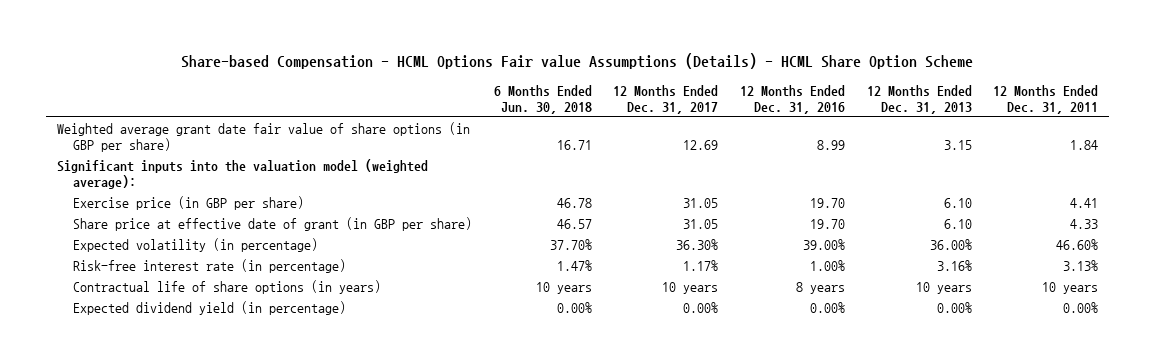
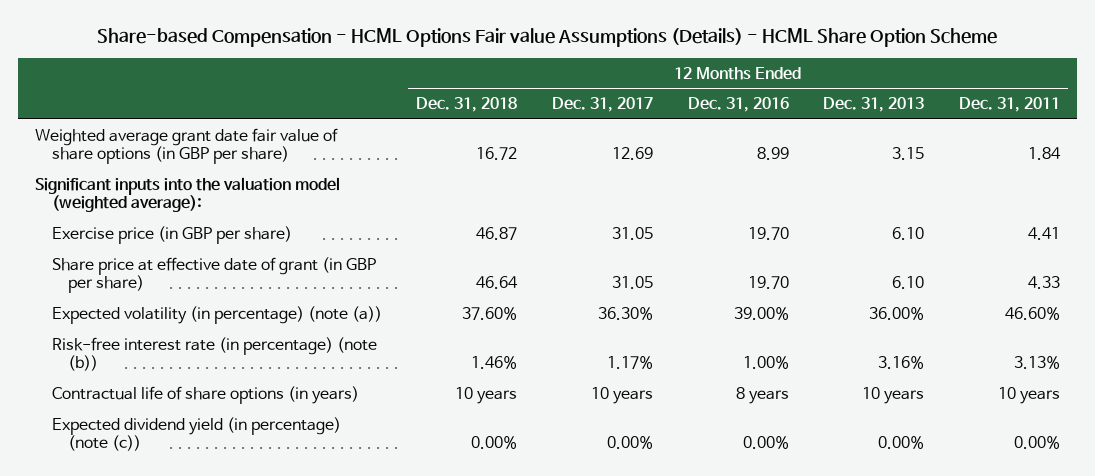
[493,84,592,114] 6 Months Ended Jun. 30, 2018 -> none
none -> [416,97,518,113] Dec. 31, 2018
[72,237,318,252] Expected volatility (in percentage) -> [51,305,382,324] Expected volatility (in percentage) (note (a))
[72,258,346,273] Risk-free interest rate (in percentage) -> [51,336,377,372] Risk-free interest rate (in percentage) (note (b))
[72,300,346,315] Expected dividend yield (in percentage) -> [51,416,341,452] Expected dividend yield (in percentage) (note (c))

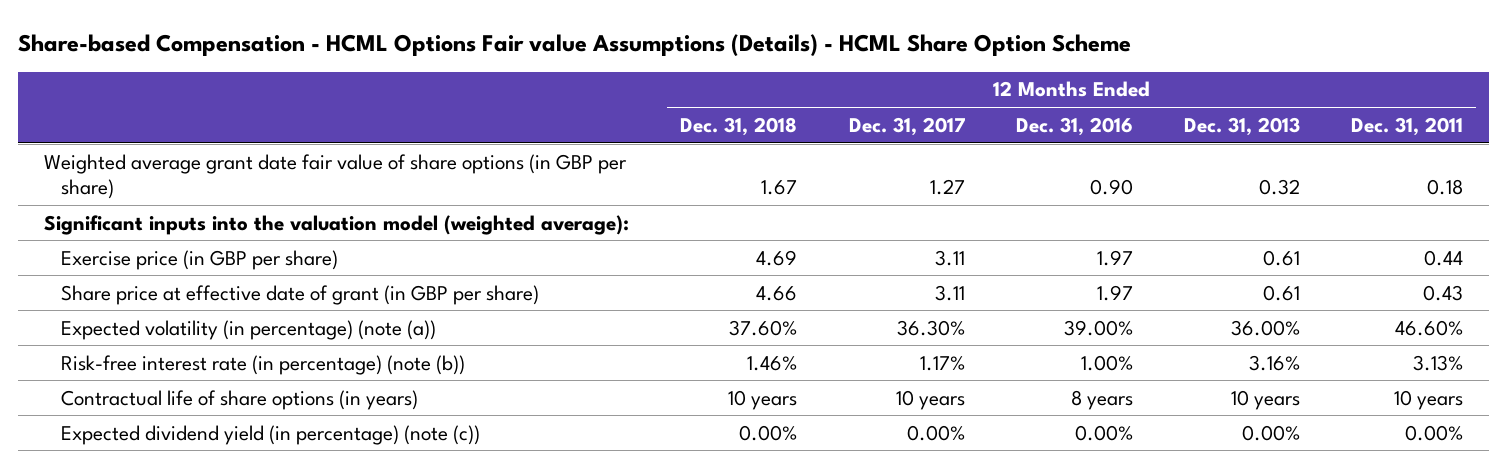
[476,147,518,161] 16.72 -> [761,180,798,196] 1.67
[611,147,653,161] 12.69 -> [929,179,965,196] 1.27
[756,147,789,161] 8.99 -> [1089,179,1133,196] 0.90
[892,147,925,161] 3.15 -> [1259,179,1301,196] 0.32
[1027,147,1061,161] 1.84 -> [1427,179,1464,196] 0.18
[476,226,518,240] 46.87 -> [756,249,798,266] 4.69
[611,226,653,240] 31.05 -> [934,249,965,266] 3.11
[747,226,789,240] 19.70 -> [1096,249,1133,266] 1.97
[892,226,925,240] 6.10 -> [1263,249,1301,266] 0.61
[1027,226,1060,240] 4.41 -> [1424,249,1464,266] 0.44
[476,276,519,290] 46.64 -> [756,285,798,301] 4.66
[611,276,653,290] 31.05 -> [934,284,965,301] 3.11
[747,276,789,290] 19.70 -> [1096,284,1133,301] 1.97
[892,276,925,290] 6.10 -> [1263,284,1301,301] 0.61
[1027,276,1060,290] 4.33 -> [1423,284,1464,301] 0.43

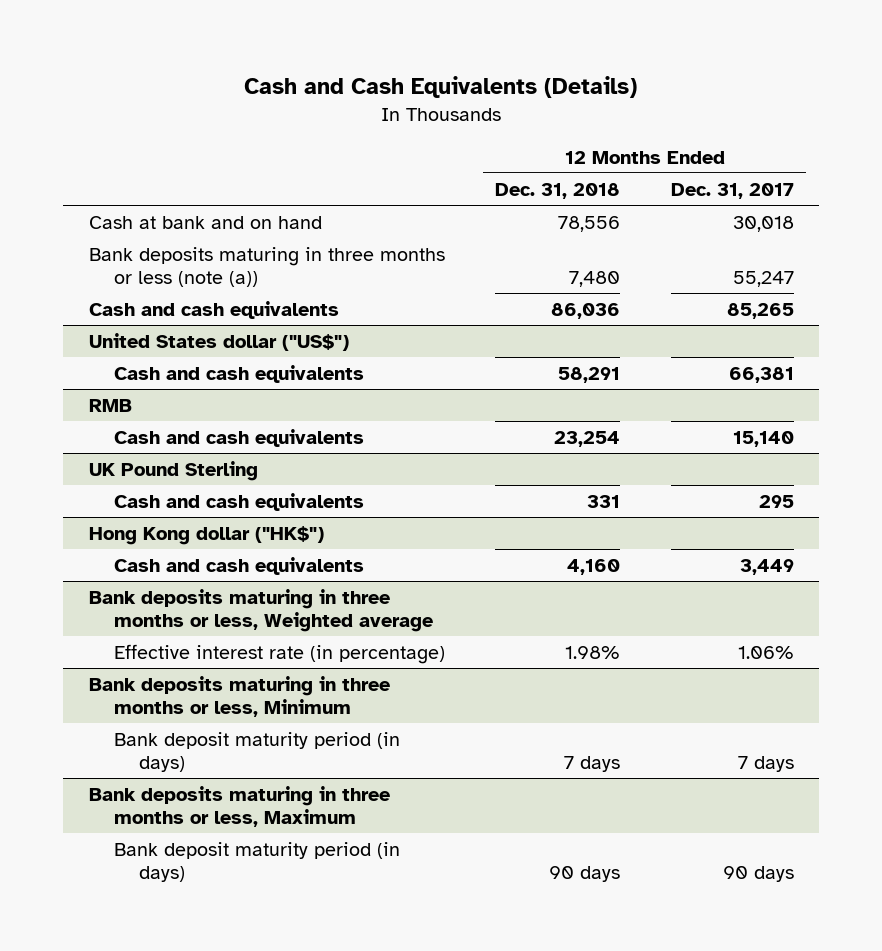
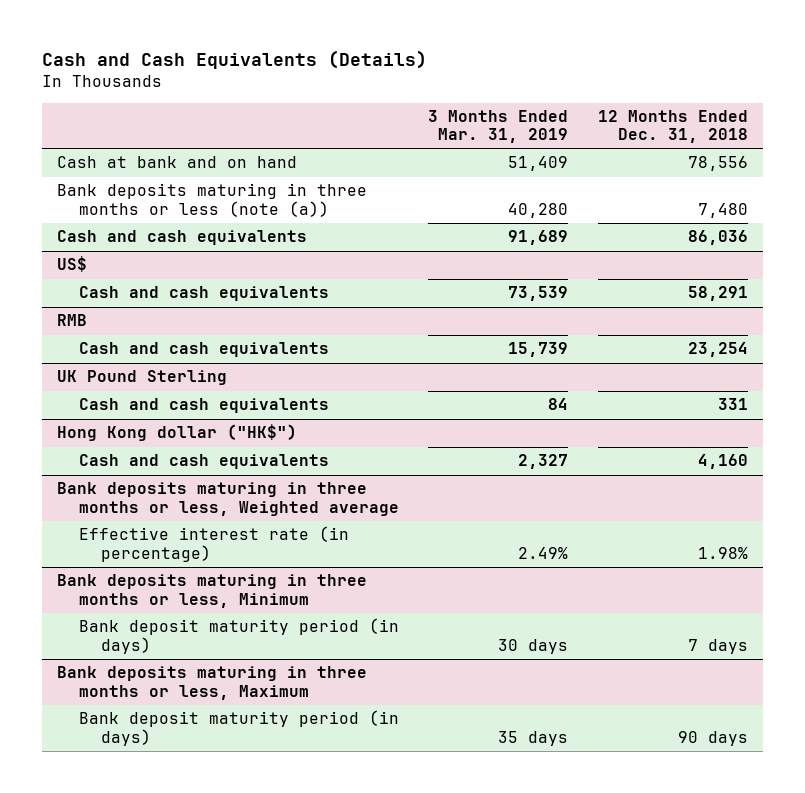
[670,182,794,199] Dec. 31, 2017 -> none
none -> [428,109,569,144] 3 Months Ended Mar. 31, 2019
[88,332,349,351] United States dollar ("US$") -> [56,256,87,273] US$

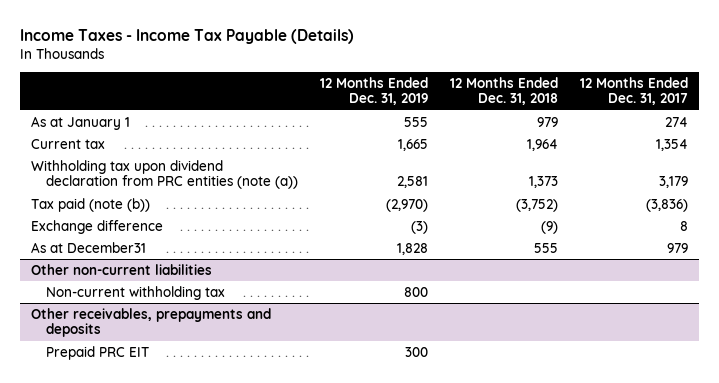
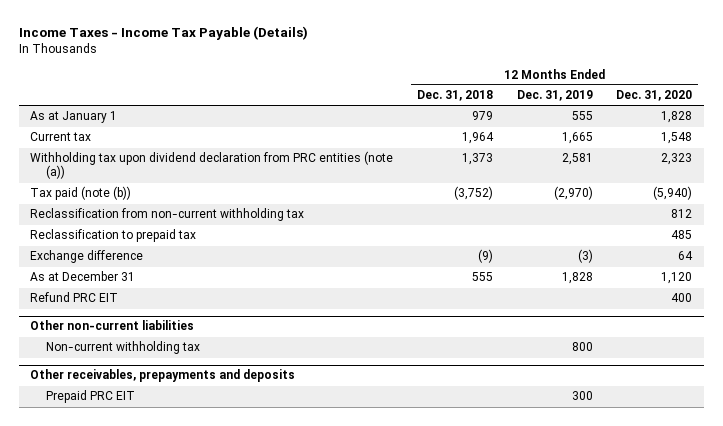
[579,76,688,106] 12 Months Ended Dec. 31, 2017 -> none
none -> [616,90,693,102] Dec. 31, 2020
none -> [30,208,305,222] Reclassification from non-current withholding tax
none -> [30,229,197,243] Reclassification to prepaid tax
[30,241,146,253] As at December31 -> [30,271,136,282] As at December 31
none -> [30,292,119,303] Refund PRC EIT

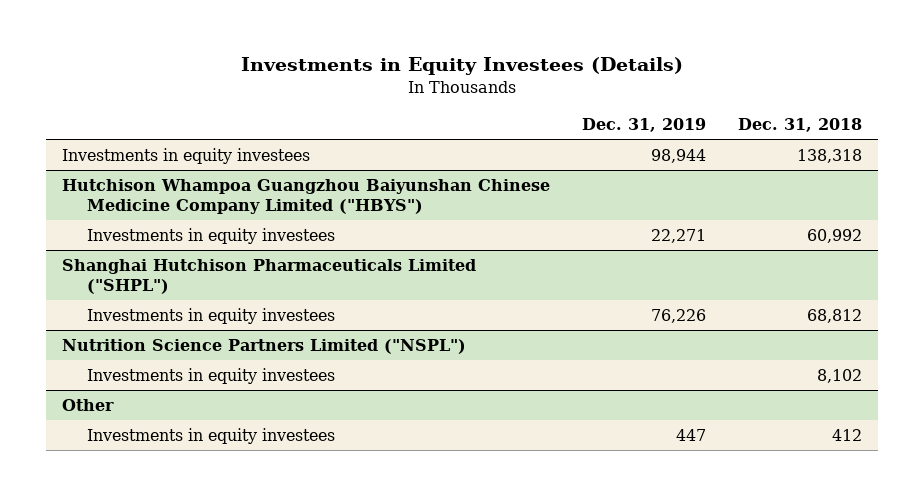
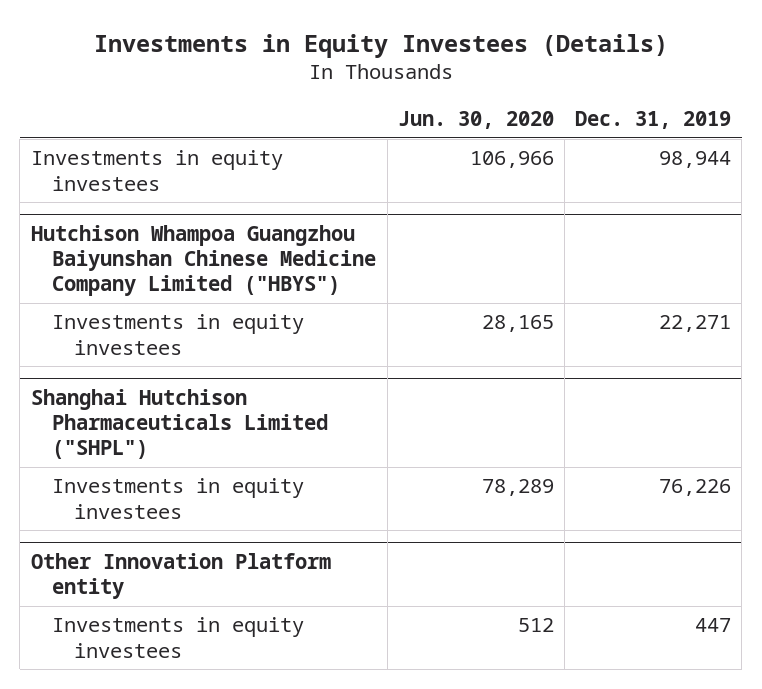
[737,118,862,133] Dec. 31, 2018 -> none
none -> [397,110,554,129] Jun. 30, 2020
[62,338,467,354] Nutrition Science Partners Limited ("NSPL") -> none
[86,367,335,384] Investments in equity investees -> none
[62,398,115,411] Other -> [30,553,331,600] Other Innovation Platform entity

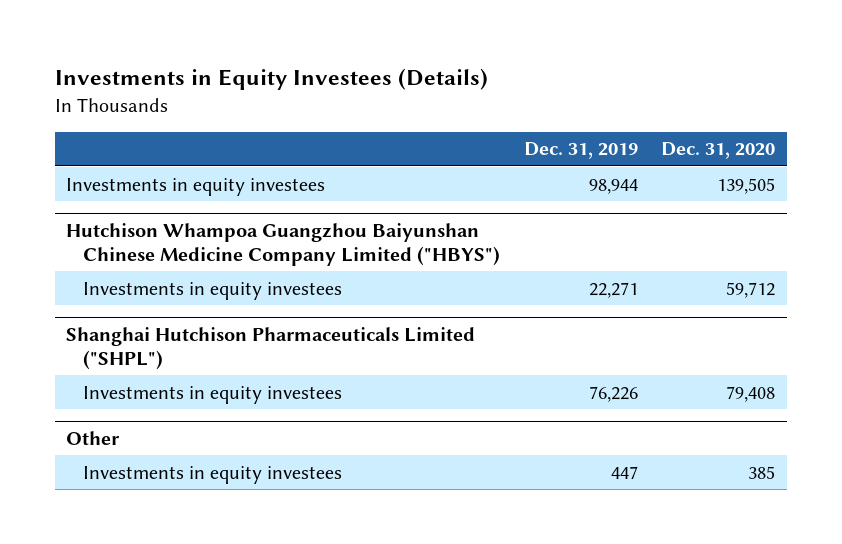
[397,110,554,129] Jun. 30, 2020 -> none
none -> [661,142,776,160] Dec. 31, 2020
[30,553,331,600] Other Innovation Platform entity -> [66,430,121,445] Other

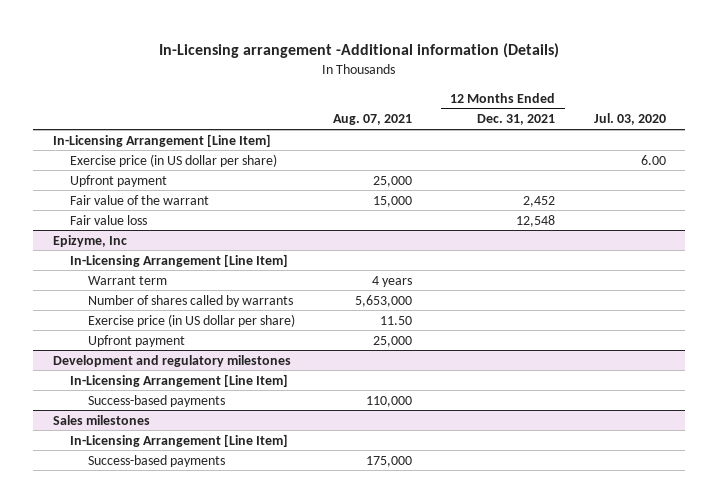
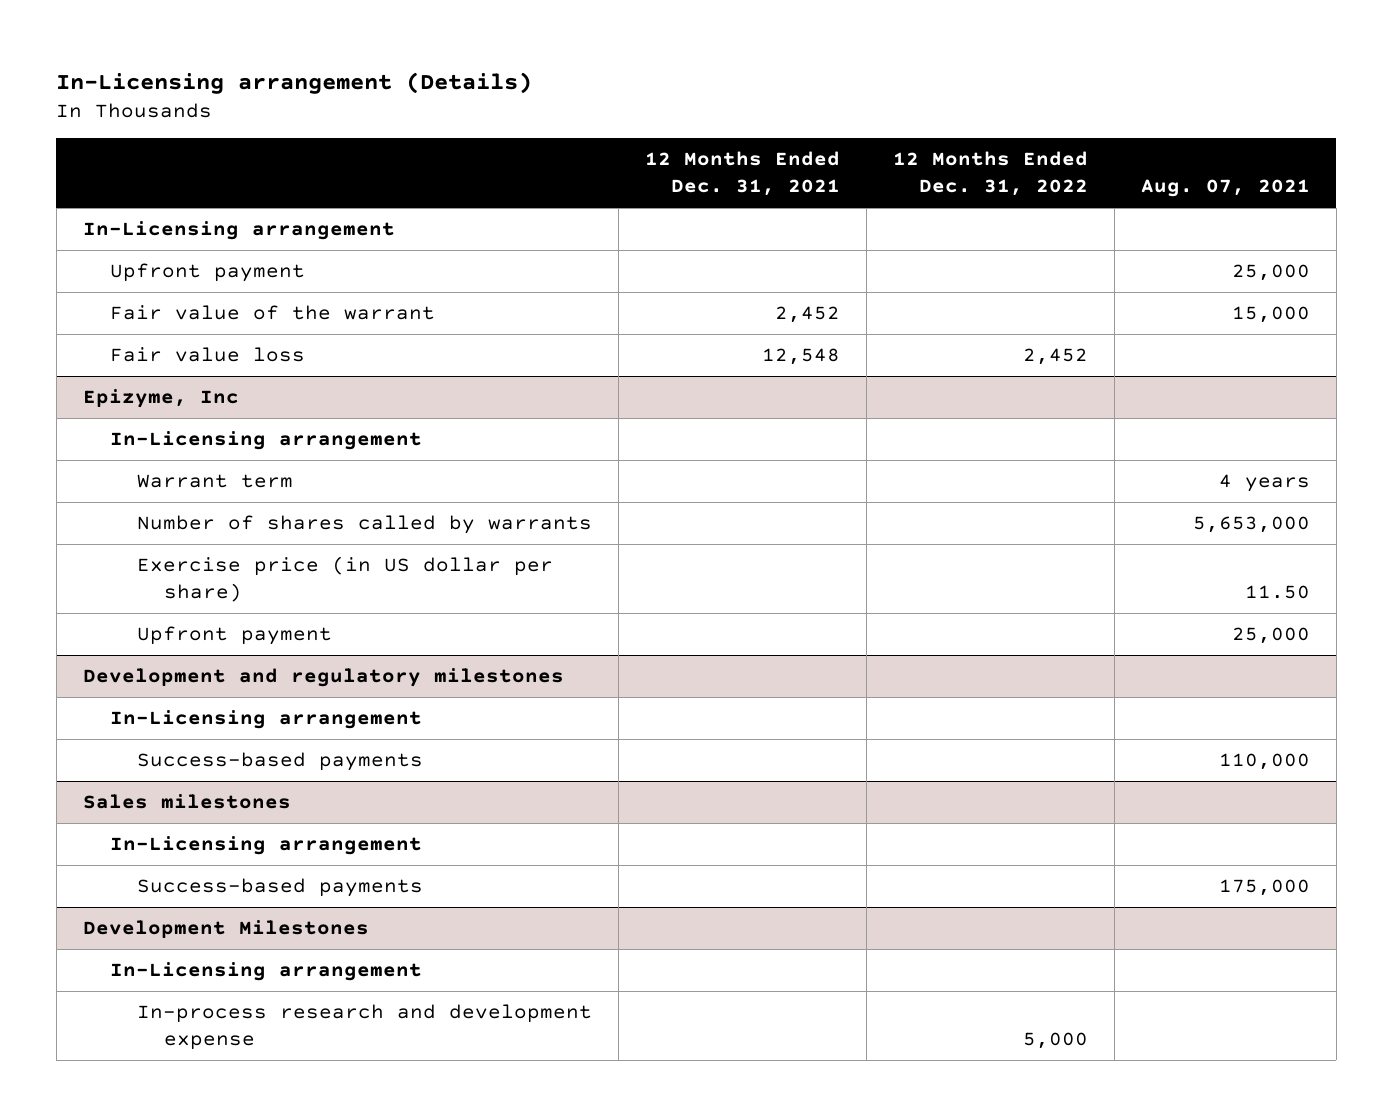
[159,43,560,59] In-Licensing arrangement -Additional information (Details) -> [56,71,533,94] In-Licensing arrangement (Details)
[593,113,666,126] Jul. 03, 2020 -> none
none -> [892,151,1088,197] 12 Months Ended Dec. 31, 2022
[70,153,278,167] Exercise price (in US dollar per share) -> none
[52,133,271,147] In-Licensing Arrangement [Line Item] -> [82,221,395,241] In-Licensing arrangement
[70,253,289,267] In-Licensing Arrangement [Line Item] -> [109,431,422,451] In-Licensing arrangement
[70,373,289,387] In-Licensing Arrangement [Line Item] -> [109,710,422,730] In-Licensing arrangement
[70,433,289,447] In-Licensing Arrangement [Line Item] -> [109,836,422,856] In-Licensing arrangement
none -> [82,920,369,939] Development Milestones
none -> [109,962,422,982] In-Licensing arrangement
none -> [136,1004,592,1051] In-process research and development expense

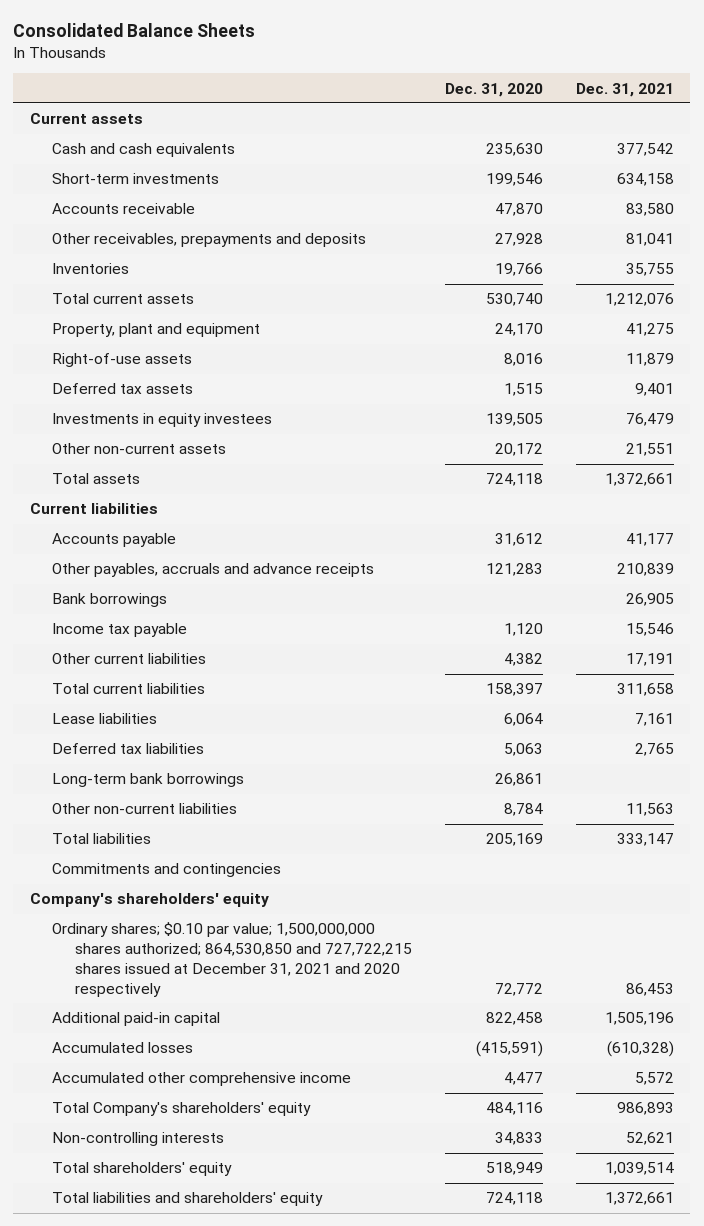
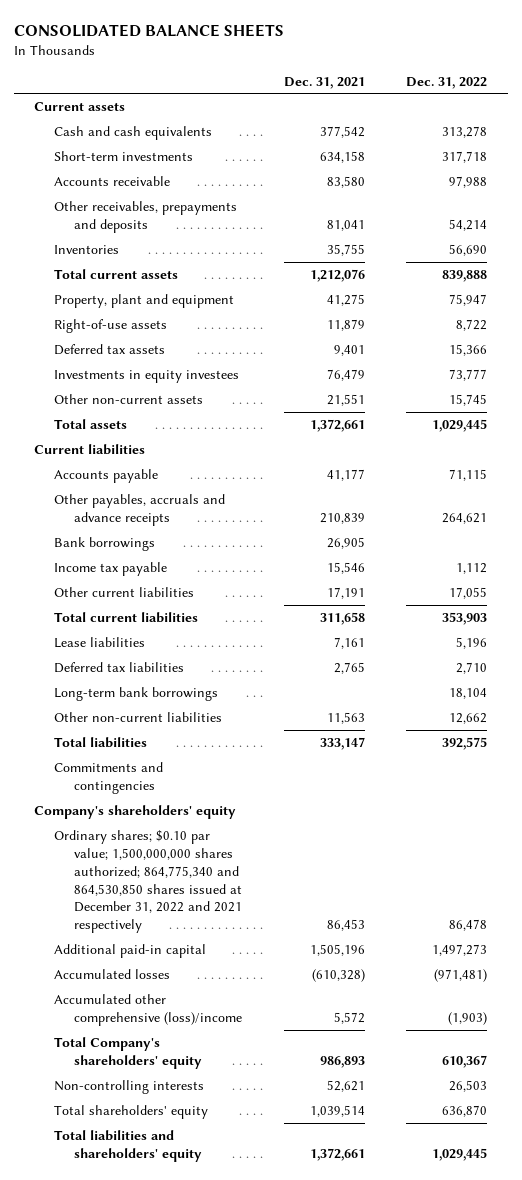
[13,23,256,38] Consolidated Balance Sheets -> [13,23,284,37] CONSOLIDATED BALANCE SHEETS
[444,82,543,97] Dec. 31, 2020 -> none
none -> [406,76,488,89] Dec. 31, 2022
[52,922,412,998] Ordinary shares; $0.10 par value; 1,500,000,000 shares authorized; 864,530,850 and 727,722,215 shares issued at December 31, 2021 and 2020 respectively -> [54,829,243,934] Ordinary shares; $0.10 par value; 1,500,000,000 shares authorized; 864,775,340 and 864,530,850 shares issued at December 31, 2022 and 2021 respectively
[52,1072,352,1087] Accumulated other comprehensive income -> [54,993,243,1026] Accumulated other comprehensive (loss)/income

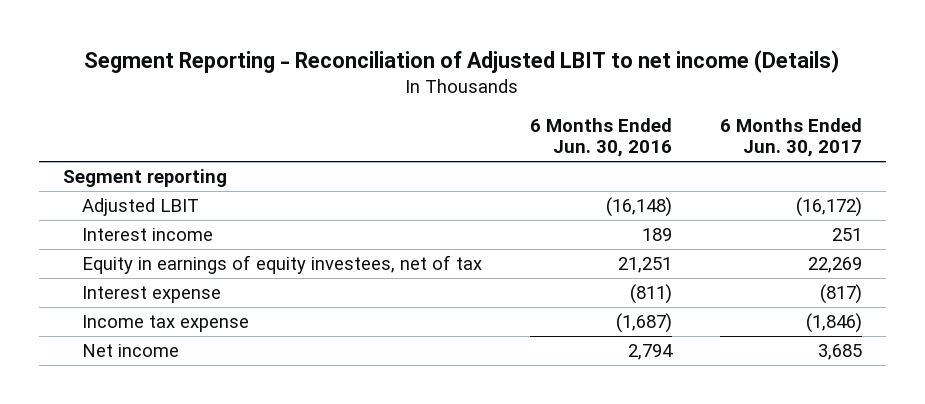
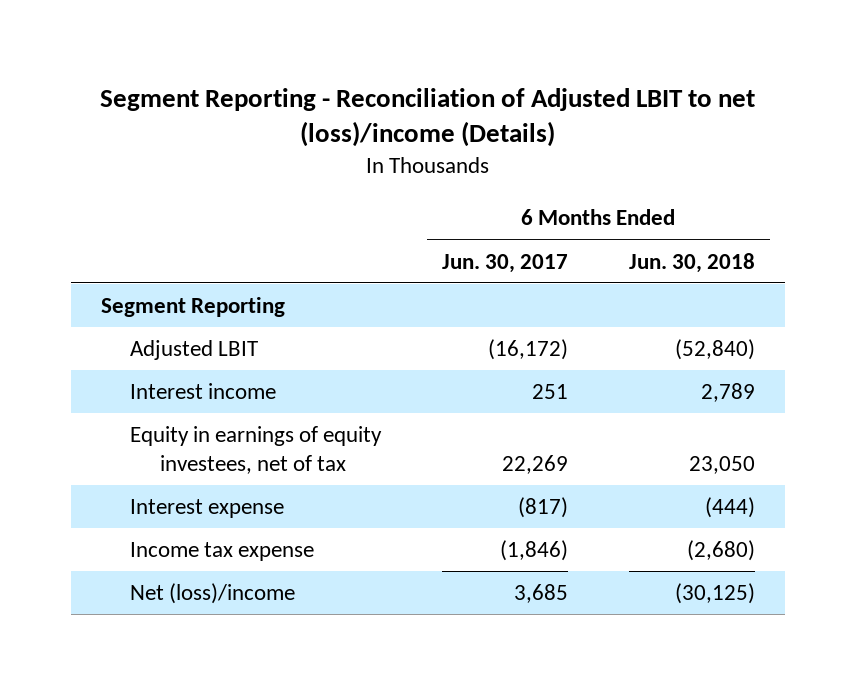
[84,49,840,73] Segment Reporting - Reconciliation of Adjusted LBIT to net income (Details) -> [99,87,755,148] Segment Reporting - Reconciliation of Adjusted LBIT to net (loss)/income (Details)
[530,117,673,158] 6 Months Ended Jun. 30, 2016 -> none
none -> [628,252,755,273] Jun. 30, 2018
[62,168,227,187] Segment reporting -> [101,297,286,318] Segment Reporting
[82,343,180,357] Net income -> [130,583,296,605] Net (loss)/income

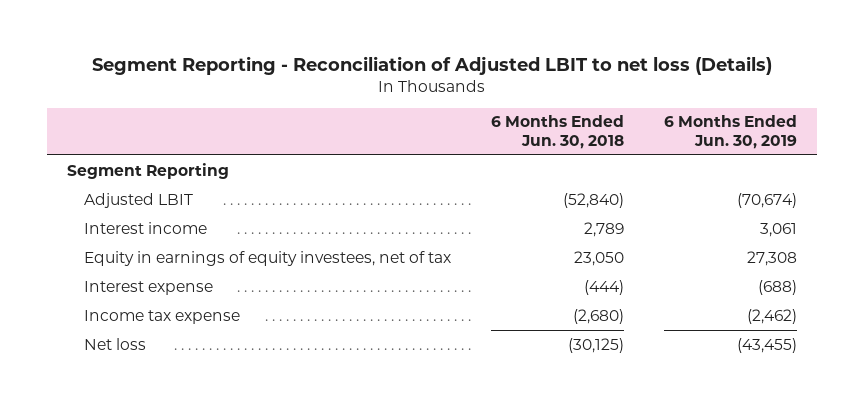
[99,87,755,148] Segment Reporting - Reconciliation of Adjusted LBIT to net (loss)/income (Details) -> [92,56,773,76] Segment Reporting - Reconciliation of Adjusted LBIT to net loss (Details)
[442,253,569,273] Jun. 30, 2017 -> none
none -> [664,115,798,149] 6 Months Ended Jun. 30, 2019
[130,583,296,605] Net (loss)/income -> [84,337,147,350] Net loss

